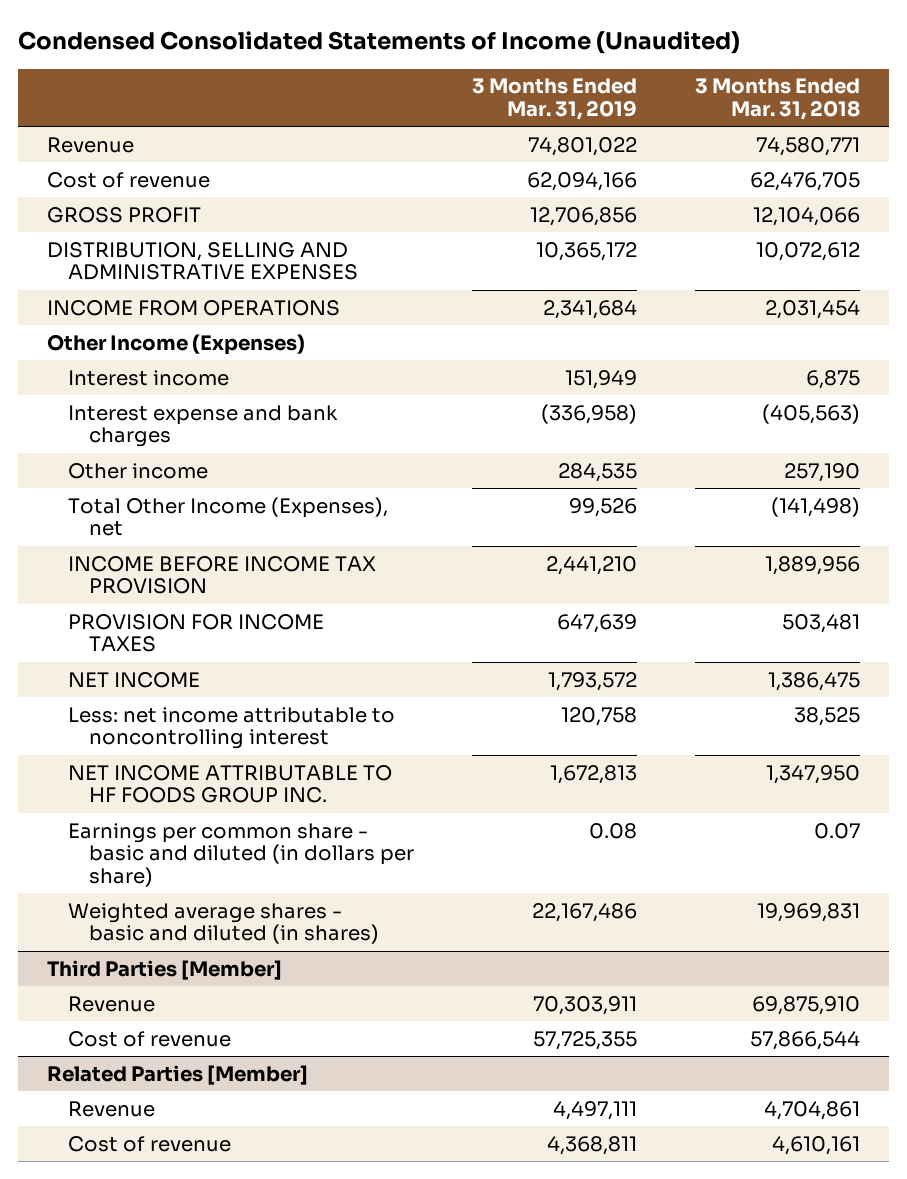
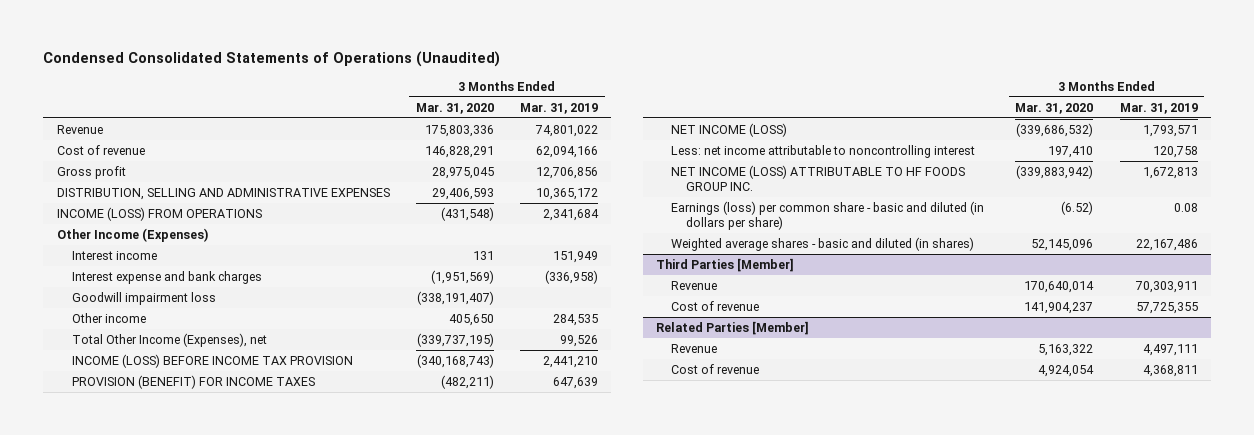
[18,30,741,54] Condensed Consolidated Statements of Income (Unaudited) -> [43,51,501,68] Condensed Consolidated Statements of Operations (Unaudited)
[694,78,860,120] 3 Months Ended Mar. 31, 2018 -> none
none -> [415,102,494,114] Mar. 31, 2020
[47,206,202,223] GROSS PROFIT -> [56,166,126,180] Gross profit
[47,299,341,316] INCOME FROM OPERATIONS -> [56,207,262,222] INCOME (LOSS) FROM OPERATIONS
none -> [71,292,216,306] Goodwill impairment loss
[67,555,376,595] INCOME BEFORE INCOME TAX PROVISION -> [71,354,353,369] INCOME (LOSS) BEFORE INCOME TAX PROVISION
[67,613,324,653] PROVISION FOR INCOME TAXES -> [71,375,315,390] PROVISION (BENEFIT) FOR INCOME TAXES
[67,671,200,688] NET INCOME -> [671,123,788,138] NET INCOME (LOSS)
[547,671,637,691] 1,793,572 -> [1142,125,1198,138] 1,793,571
[67,764,392,804] NET INCOME ATTRIBUTABLE TO HF FOODS GROUP INC. -> [671,165,966,192] NET INCOME (LOSS) ATTRIBUTABLE TO HF FOODS GROUP INC.
[67,822,414,888] Earnings per common share - basic and diluted (in dollars per share) -> [671,201,985,231] Earnings (loss) per common share - basic and diluted (in dollars per share)

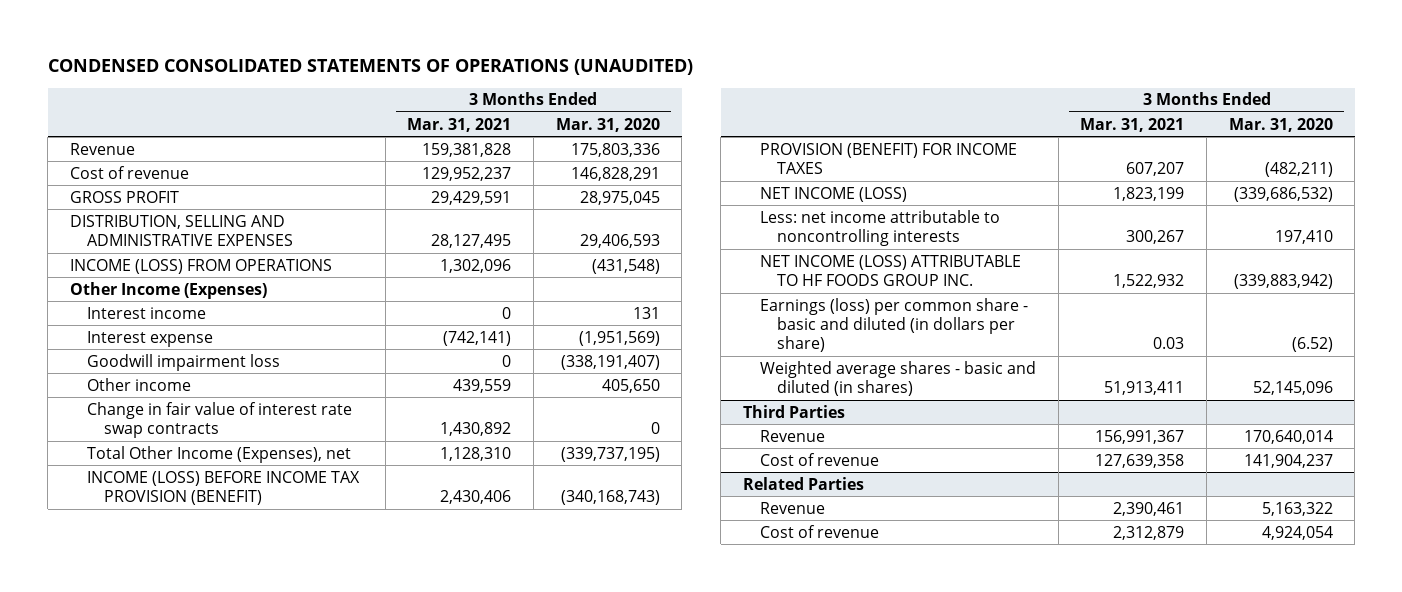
[43,51,501,68] Condensed Consolidated Statements of Operations (Unaudited) -> [47,58,693,75] CONDENSED CONSOLIDATED STATEMENTS OF OPERATIONS (UNAUDITED)
[520,102,599,114] Mar. 31, 2019 -> none
none -> [407,117,512,132] Mar. 31, 2021
[56,166,126,180] Gross profit -> [69,190,179,203] GROSS PROFIT
[71,271,262,285] Interest expense and bank charges -> [87,330,214,347] Interest expense
none -> [87,401,353,439] Change in fair value of interest rate swap contracts
[71,354,353,369] INCOME (LOSS) BEFORE INCOME TAX PROVISION -> [87,470,361,506] INCOME (LOSS) BEFORE INCOME TAX PROVISION (BENEFIT)
[671,145,976,159] Less: net income attributable to noncontrolling interest -> [760,209,1001,247] Less: net income attributable to noncontrolling interests
[656,258,795,273] Third Parties [Member] -> [742,404,845,418] Third Parties
[656,321,810,336] Related Parties [Member] -> [742,476,864,490] Related Parties

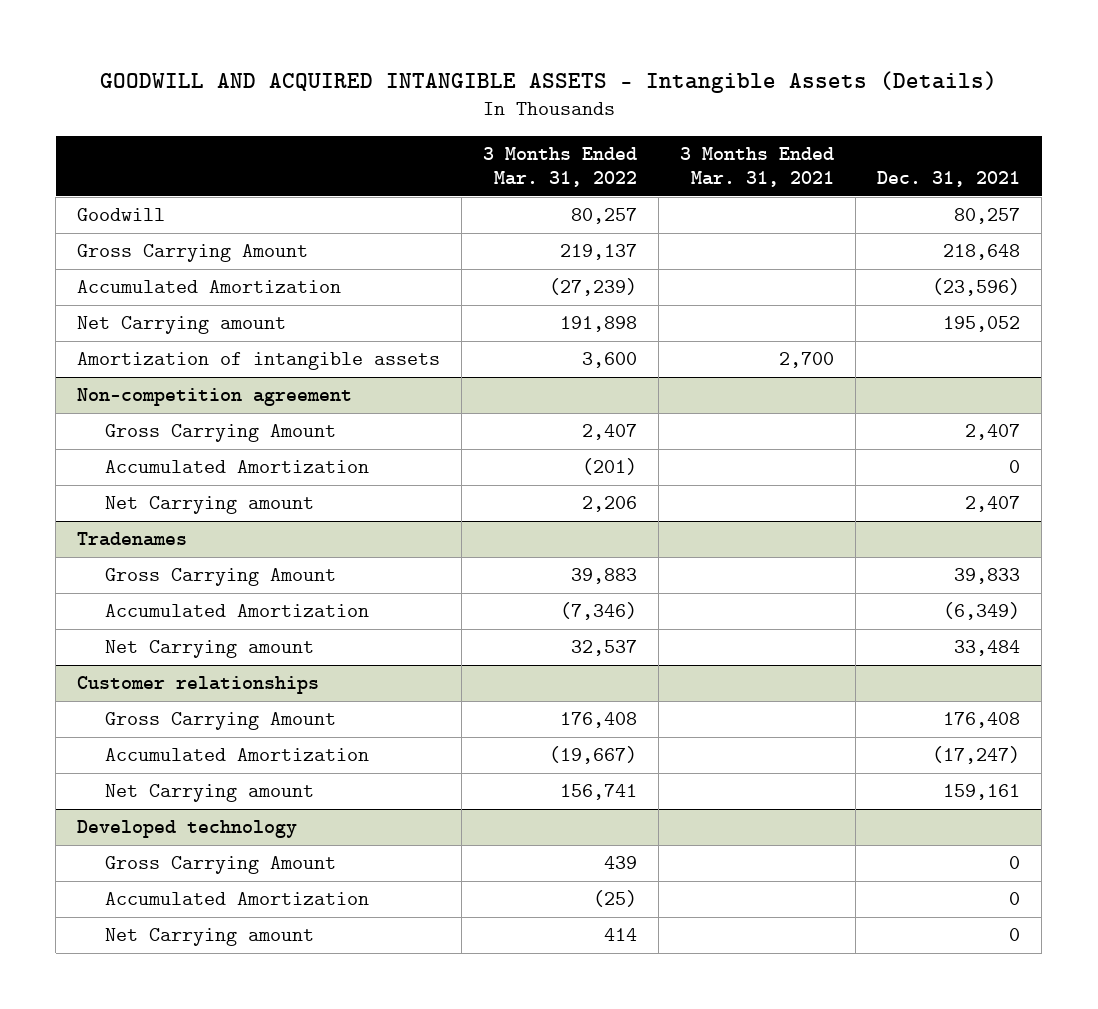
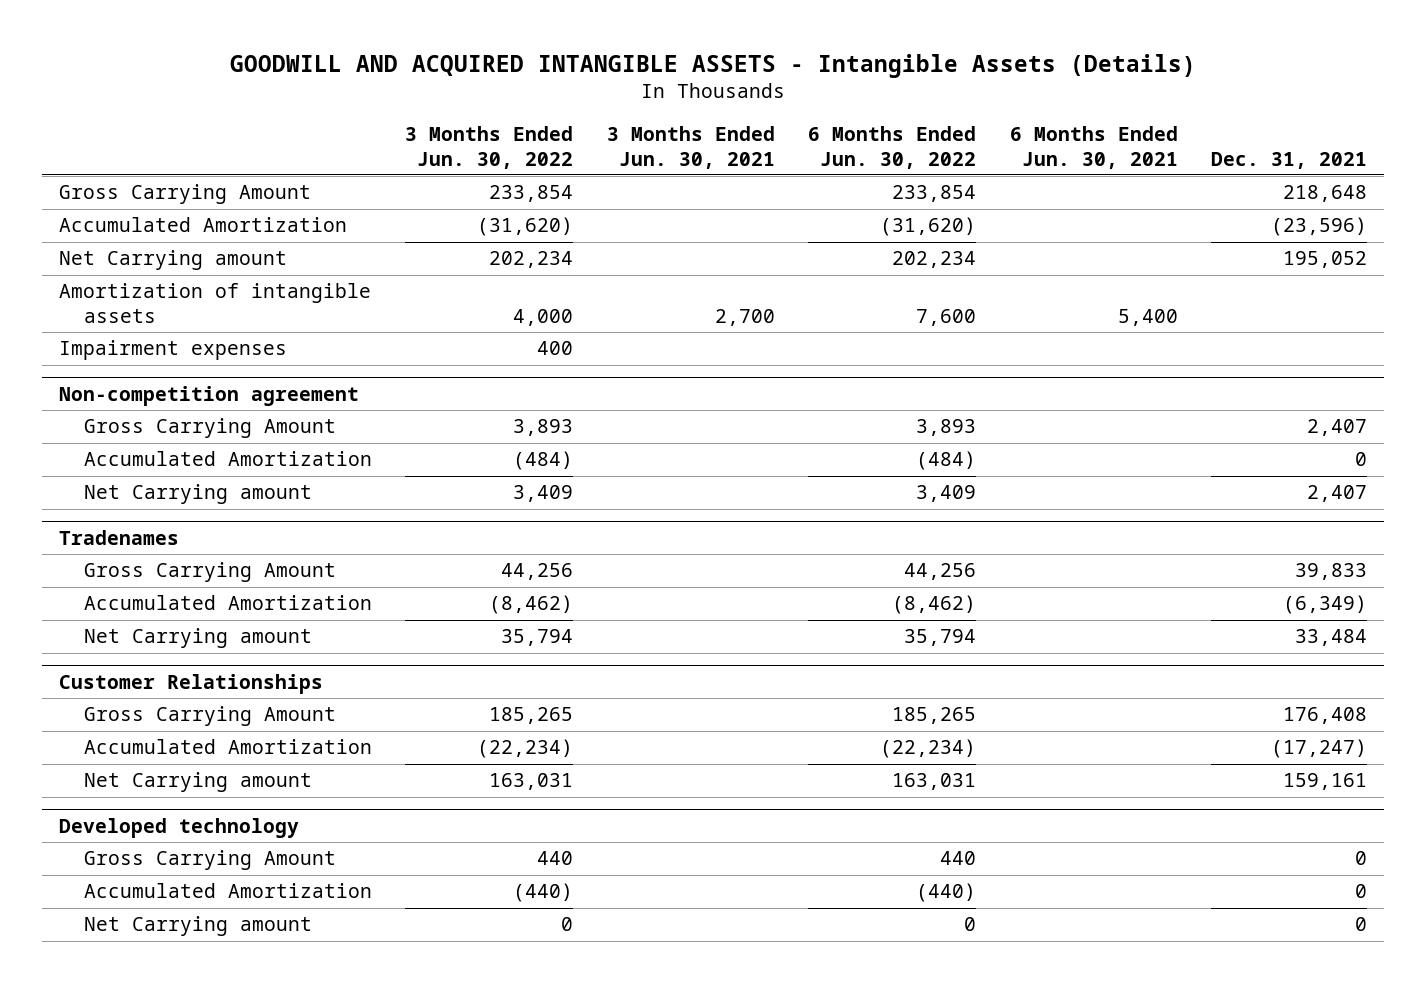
[483,146,638,187] 3 Months Ended Mar. 31, 2022 -> none
[680,146,835,187] 3 Months Ended Mar. 31, 2021 -> none
none -> [405,126,574,169] 3 Months Ended Jun. 30, 2022
none -> [606,126,775,169] 3 Months Ended Jun. 30, 2021
none -> [808,126,977,169] 6 Months Ended Jun. 30, 2022
none -> [1009,126,1178,169] 6 Months Ended Jun. 30, 2021
[77,208,166,222] Goodwill -> none
none -> [58,340,287,361] Impairment expenses
[77,676,320,695] Customer relationships -> [58,673,323,694] Customer Relationships

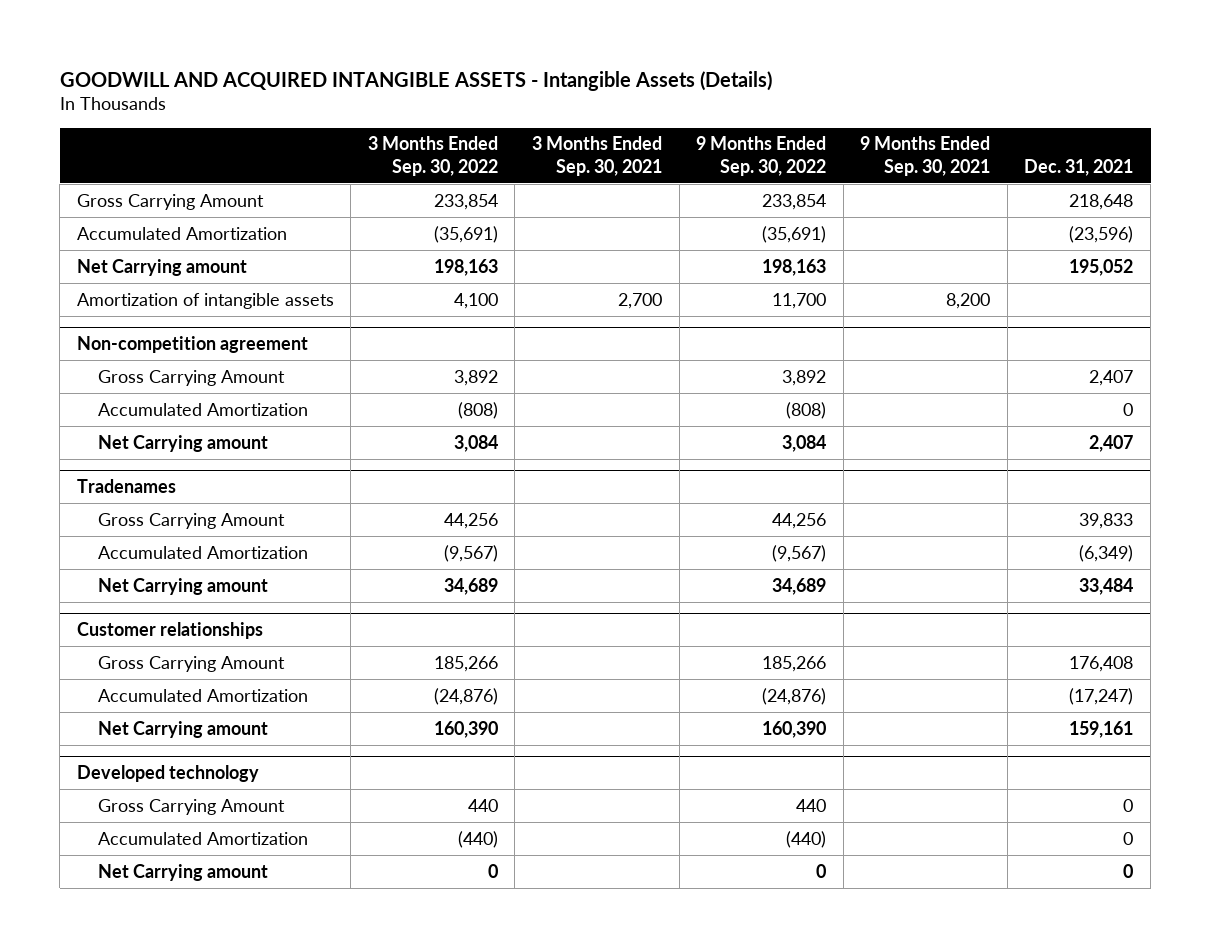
[405,126,574,169] 3 Months Ended Jun. 30, 2022 -> none
[606,126,775,169] 3 Months Ended Jun. 30, 2021 -> none
[808,126,977,169] 6 Months Ended Jun. 30, 2022 -> none
[1009,126,1178,169] 6 Months Ended Jun. 30, 2021 -> none
none -> [367,136,498,176] 3 Months Ended Sep. 30, 2022
none -> [531,136,662,176] 3 Months Ended Sep. 30, 2021
none -> [696,136,827,176] 9 Months Ended Sep. 30, 2022
none -> [860,136,991,176] 9 Months Ended Sep. 30, 2021
[58,340,287,361] Impairment expenses -> none
[58,673,323,694] Customer Relationships -> [76,621,263,639] Customer relationships

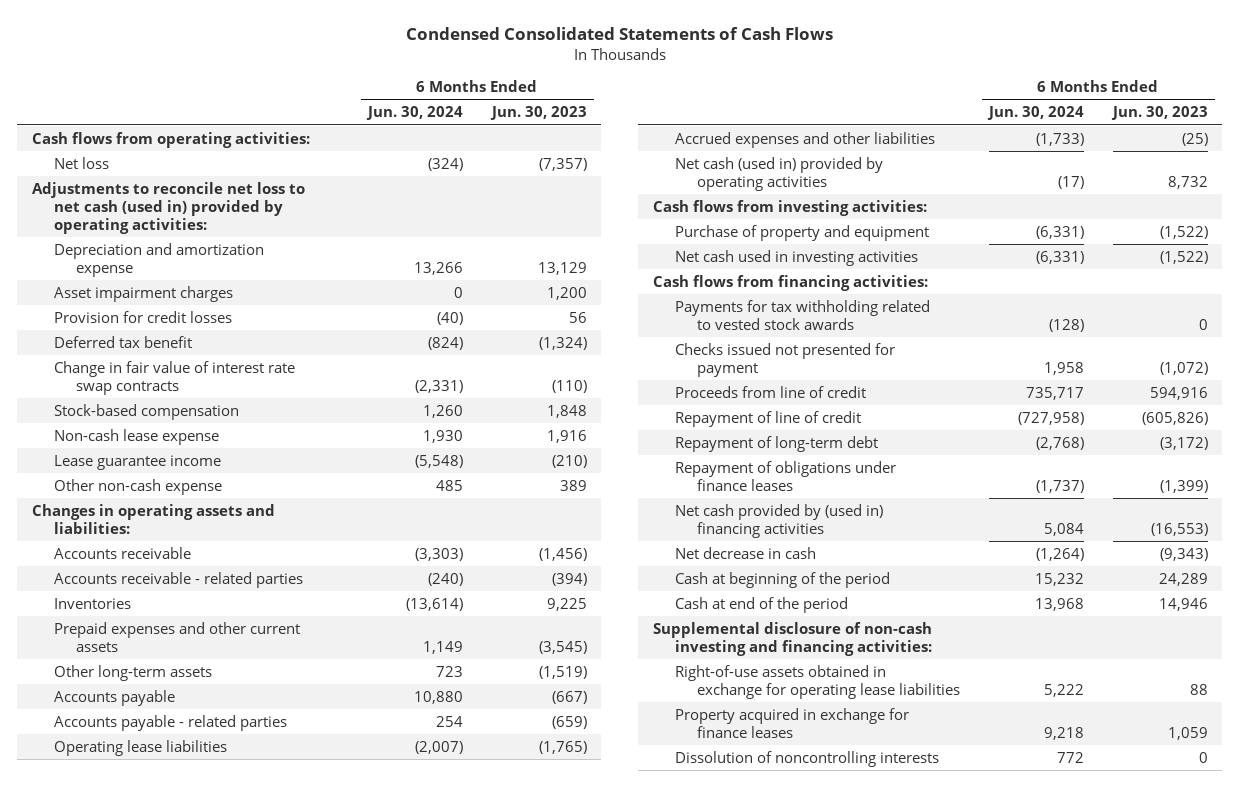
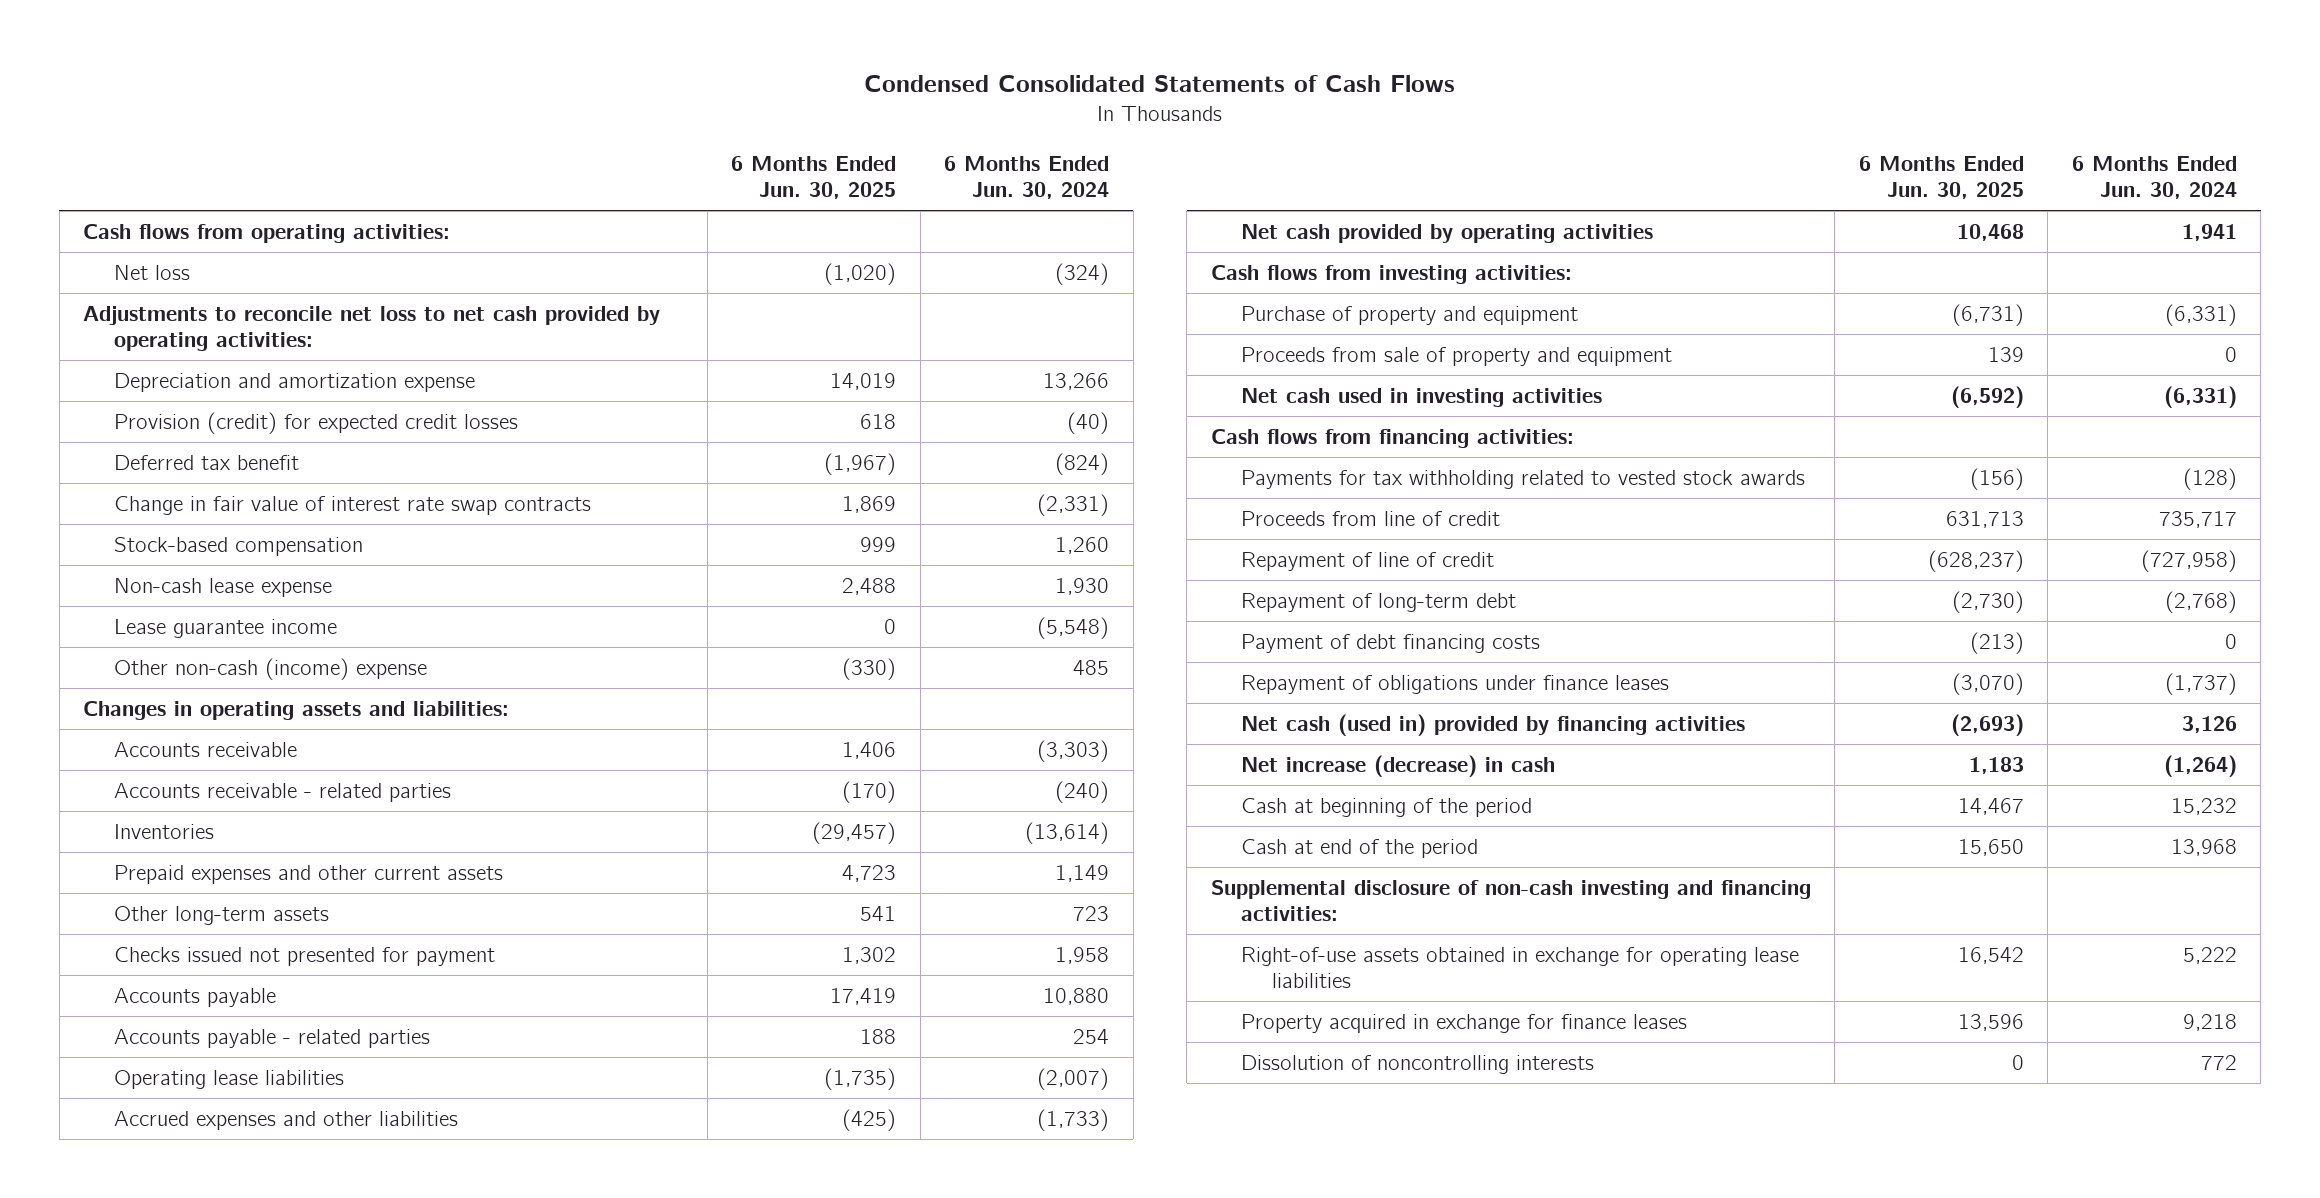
[489,106,587,121] Jun. 30, 2023 -> none
none -> [731,155,897,199] 6 Months Ended Jun. 30, 2025
[31,181,305,235] Adjustments to reconcile net loss to net cash (used in) provided by operating activities: -> [83,305,661,352] Adjustments to reconcile net loss to net cash provided by operating activities:
[53,285,233,302] Asset impairment charges -> none
[53,310,232,323] Provision for credit losses -> [113,411,518,434] Provision (credit) for expected credit losses
[53,478,222,495] Other non-cash expense -> [113,657,427,680] Other non-cash (income) expense
[674,342,895,377] Checks issued not presented for payment -> [113,946,495,966] Checks issued not presented for payment
[674,156,883,191] Net cash (used in) provided by operating activities -> [1241,223,1654,243] Net cash provided by operating activities
[1057,175,1084,189] (17) -> [2181,223,2237,241] 1,941
none -> [1241,346,1673,366] Proceeds from sale of property and equipment
none -> [1241,633,1541,653] Payment of debt financing costs
[674,503,883,538] Net cash provided by (used in) financing activities -> [1241,713,1746,736] Net cash (used in) provided by financing activities
[1043,522,1084,536] 5,084 -> [2181,715,2237,733] 3,126
[674,546,816,559] Net decrease in cash -> [1241,754,1556,777] Net increase (decrease) in cash

